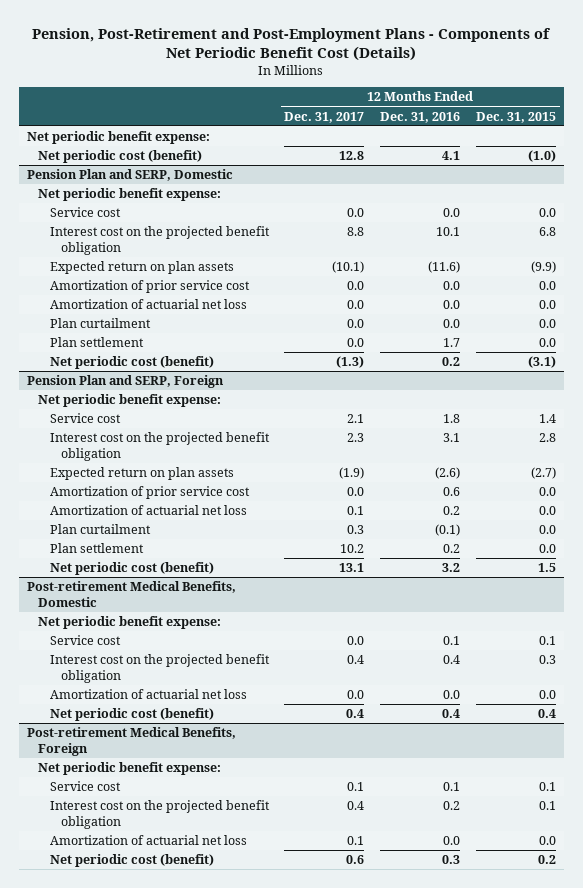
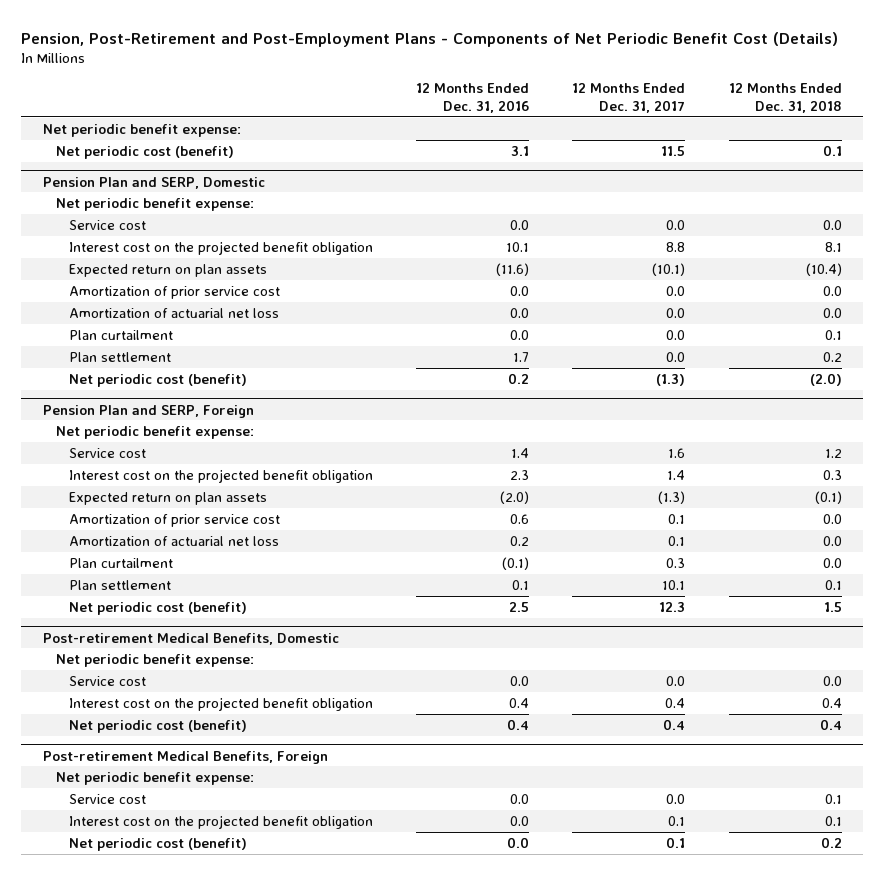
[475,111,556,123] Dec. 31, 2015 -> none
none -> [728,83,842,114] 12 Months Ended Dec. 31, 2018
[339,151,365,161] 12.8 -> [661,145,686,156] 11.5
[442,151,461,161] 4.1 -> [511,145,530,156] 3.1
[347,414,365,424] 2.1 -> [668,447,686,458] 1.6
[443,414,461,424] 1.8 -> [511,447,530,458] 1.4
[347,433,365,443] 2.3 -> [667,469,686,480] 1.4
[443,433,461,443] 3.1 -> [510,469,530,480] 2.3
[339,467,365,480] (1.9) -> [658,490,686,504] (1.3)
[435,467,461,480] (2.6) -> [500,490,530,504] (2.0)
[347,487,365,497] 0.0 -> [668,513,686,524] 0.1
[340,544,365,554] 10.2 -> [662,579,686,590] 10.1
[443,544,461,554] 0.2 -> [512,579,530,590] 0.1
[339,563,365,573] 13.1 -> [659,601,686,612] 12.3
[442,563,461,573] 3.2 -> [509,601,530,612] 2.5
[443,636,461,646] 0.1 -> [510,675,530,686] 0.0
[49,689,247,700] Amortization of actuarial net loss -> none
[49,835,247,846] Amortization of actuarial net loss -> none
[347,782,365,792] 0.1 -> [666,793,686,804] 0.0
[443,782,461,792] 0.1 -> [510,793,530,804] 0.0
[347,801,365,811] 0.4 -> [668,815,686,826] 0.1
[443,801,461,811] 0.2 -> [510,815,530,826] 0.0
[346,855,365,865] 0.6 -> [666,836,686,848] 0.1
[442,855,461,865] 0.3 -> [507,836,530,848] 0.0

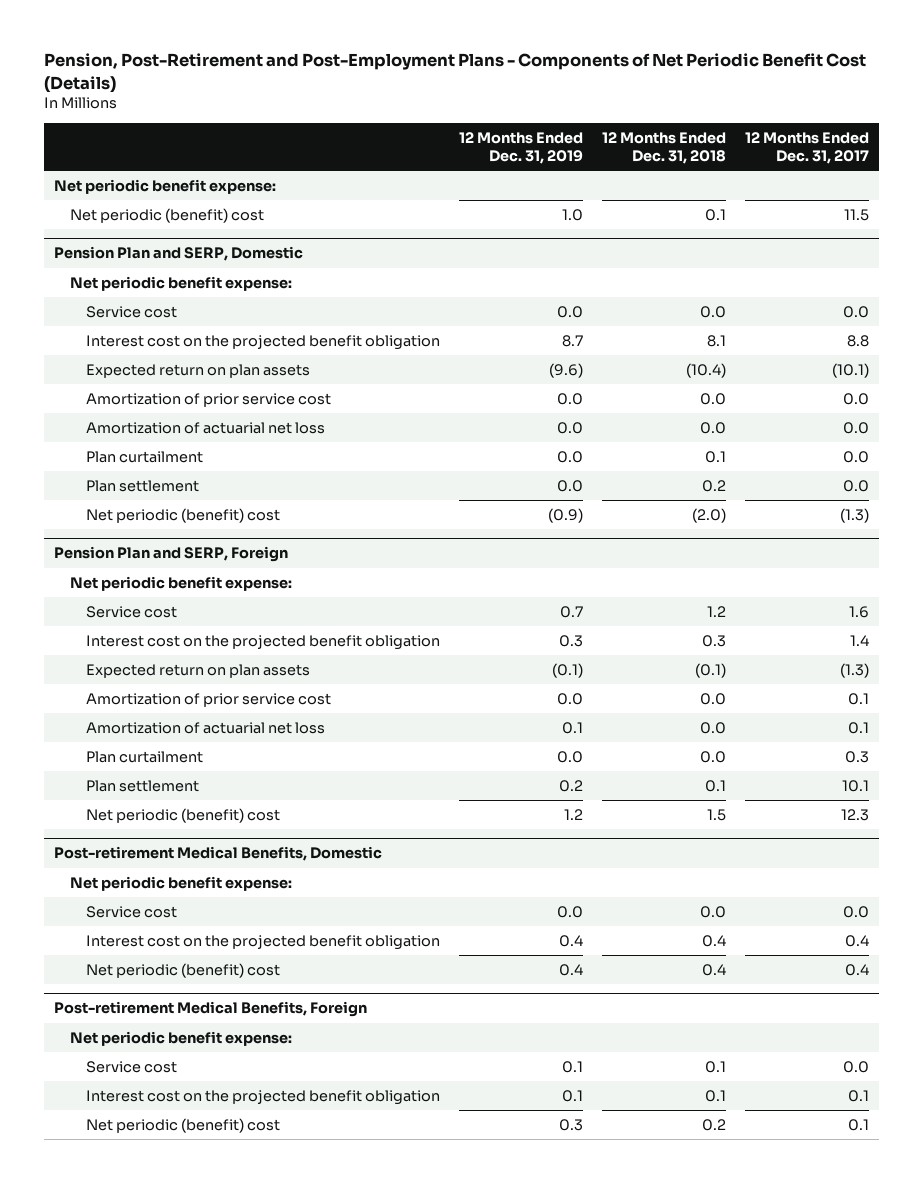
[416,83,530,114] 12 Months Ended Dec. 31, 2016 -> none
none -> [459,131,584,165] 12 Months Ended Dec. 31, 2019
[55,145,234,159] Net periodic cost (benefit) -> [70,207,265,223] Net periodic (benefit) cost
[68,373,247,387] Net periodic cost (benefit) -> [86,507,281,523] Net periodic (benefit) cost
[68,601,247,615] Net periodic cost (benefit) -> [86,807,281,823] Net periodic (benefit) cost
[68,719,247,733] Net periodic cost (benefit) -> [86,962,281,978] Net periodic (benefit) cost
[68,837,247,851] Net periodic cost (benefit) -> [86,1117,281,1133] Net periodic (benefit) cost

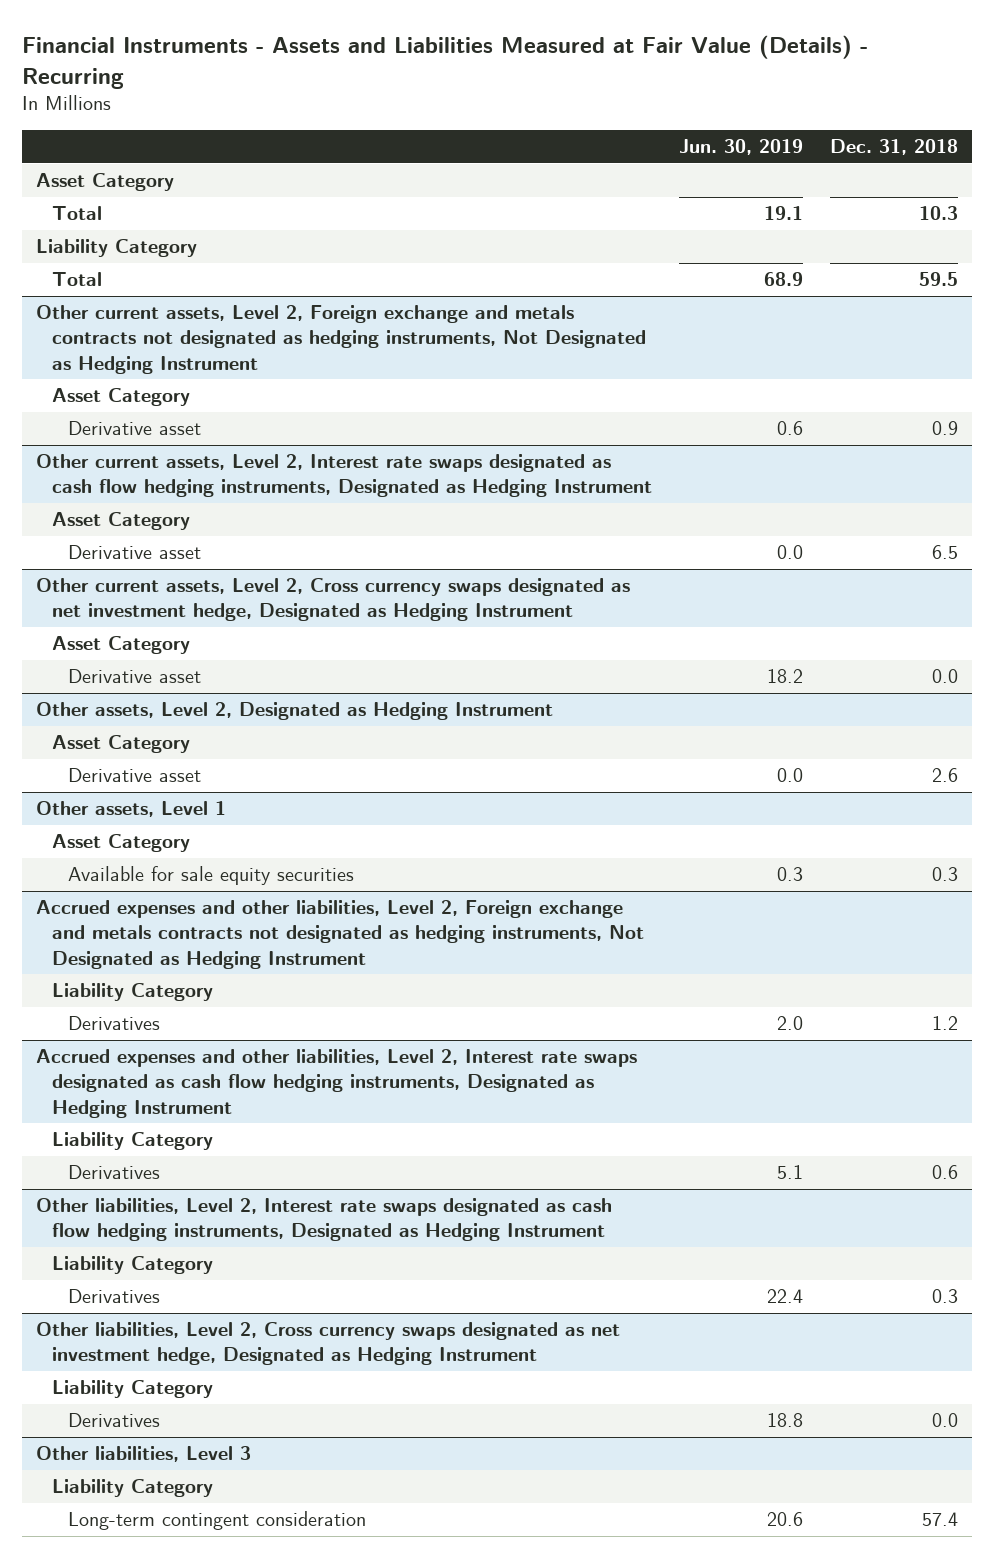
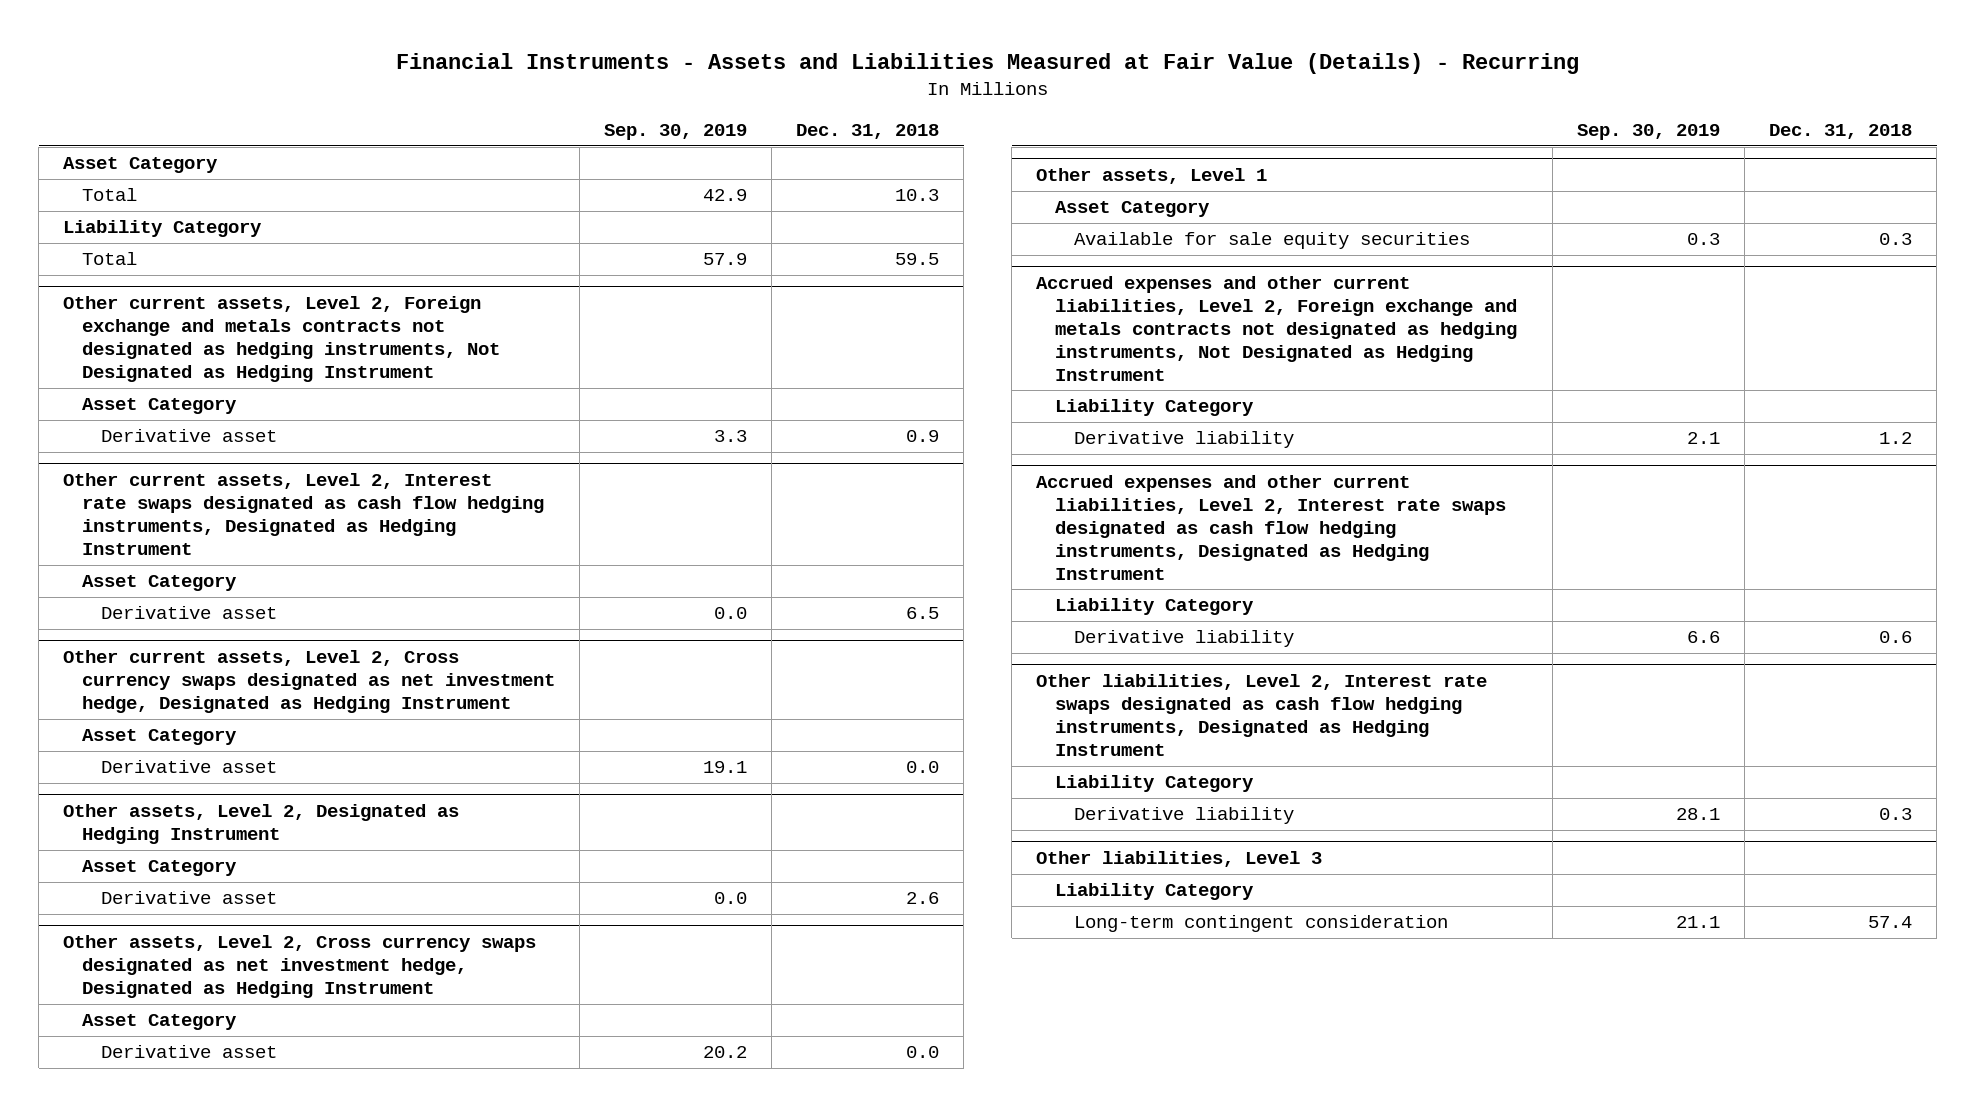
[679,139,804,156] Jun. 30, 2019 -> none
none -> [604,124,748,141] Sep. 30, 2019
none -> [63,934,537,998] Other assets, Level 2, Cross currency swaps designated as net investment hedge, Designated as Hedging Instrument
none -> [82,1014,238,1031] Asset Category
none -> [101,1045,278,1059] Derivative asset
[36,900,644,969] Accrued expenses and other liabilities, Level 2, Foreign exchange and metals contracts not designated as hedging instruments, Not Designated as Hedging Instrument -> [1036,275,1518,381] Accrued expenses and other current liabilities, Level 2, Foreign exchange and metals contracts not designated as hedging instruments, Not Designated as Hedging Instrument
[67,1016,160,1031] Derivatives -> [1074,431,1295,449] Derivative liability
[36,1049,638,1118] Accrued expenses and other liabilities, Level 2, Interest rate swaps designated as cash flow hedging instruments, Designated as Hedging Instrument -> [1036,474,1507,580] Accrued expenses and other current liabilities, Level 2, Interest rate swaps designated as cash flow hedging instruments, Designated as Hedging Instrument
[67,1165,160,1180] Derivatives -> [1074,630,1295,648] Derivative liability
[36,1322,621,1366] Other liabilities, Level 2, Cross currency swaps designated as net investment hedge, Designated as Hedging Instrument -> none
[51,1380,213,1399] Liability Category -> none
[67,1413,160,1428] Derivatives -> none
[67,1289,160,1304] Derivatives -> [1074,807,1295,825] Derivative liability

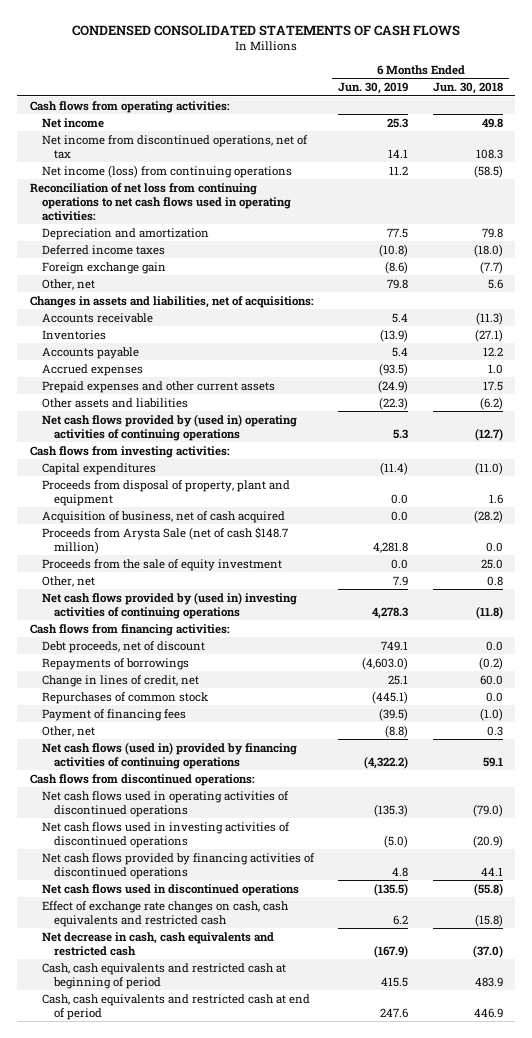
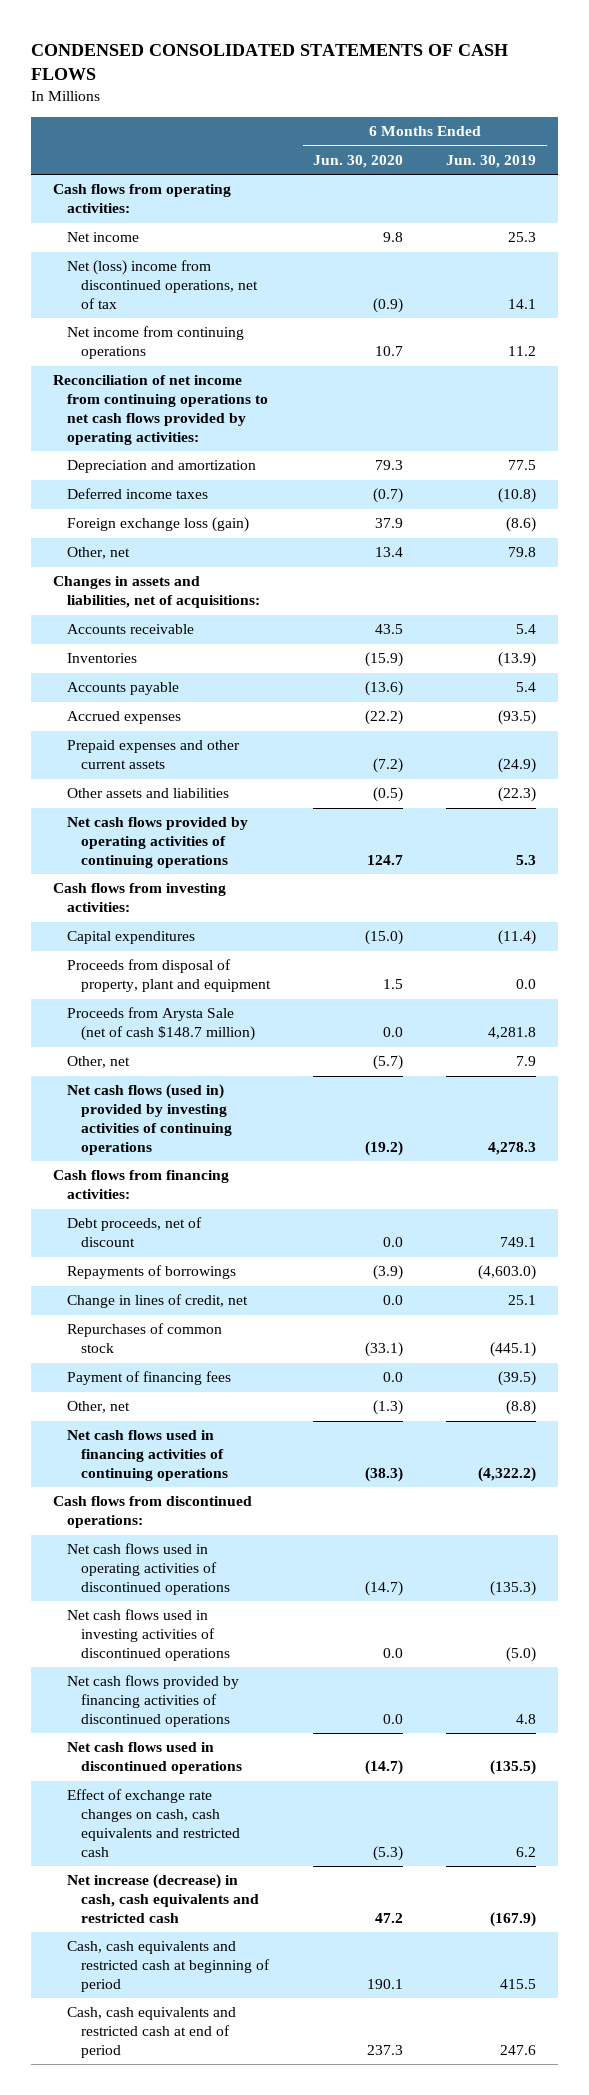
[432,82,503,95] Jun. 30, 2018 -> none
none -> [313,154,404,168] Jun. 30, 2020
[41,134,308,159] Net income from discontinued operations, net of tax -> [67,260,259,310] Net (loss) income from discontinued operations, net of tax
[41,164,292,178] Net income (loss) from continuing operations -> [67,326,245,360] Net income from continuing operations
[29,182,291,221] Reconciliation of net loss from continuing operations to net cash flows used in operating activities: -> [52,375,269,445] Reconciliation of net income from continuing operations to net cash flows provided by operating activities:
[41,261,166,274] Foreign exchange gain -> [67,517,250,533] Foreign exchange loss (gain)
[41,413,297,441] Net cash flows provided by (used in) operating activities of continuing operations -> [67,817,249,869] Net cash flows provided by operating activities of continuing operations
[41,510,285,523] Acquisition of business, net of cash acquired -> none
[41,558,282,571] Proceeds from the sale of equity investment -> none
[41,591,297,619] Net cash flows provided by (used in) investing activities of continuing operations -> [67,1084,233,1155] Net cash flows (used in) provided by investing activities of continuing operations
[41,741,297,769] Net cash flows (used in) provided by financing activities of continuing operations -> [67,1430,229,1482] Net cash flows used in financing activities of continuing operations
[41,931,274,956] Net decrease in cash, cash equivalents and restricted cash -> [67,1874,260,1924] Net increase (decrease) in cash, cash equivalents and restricted cash

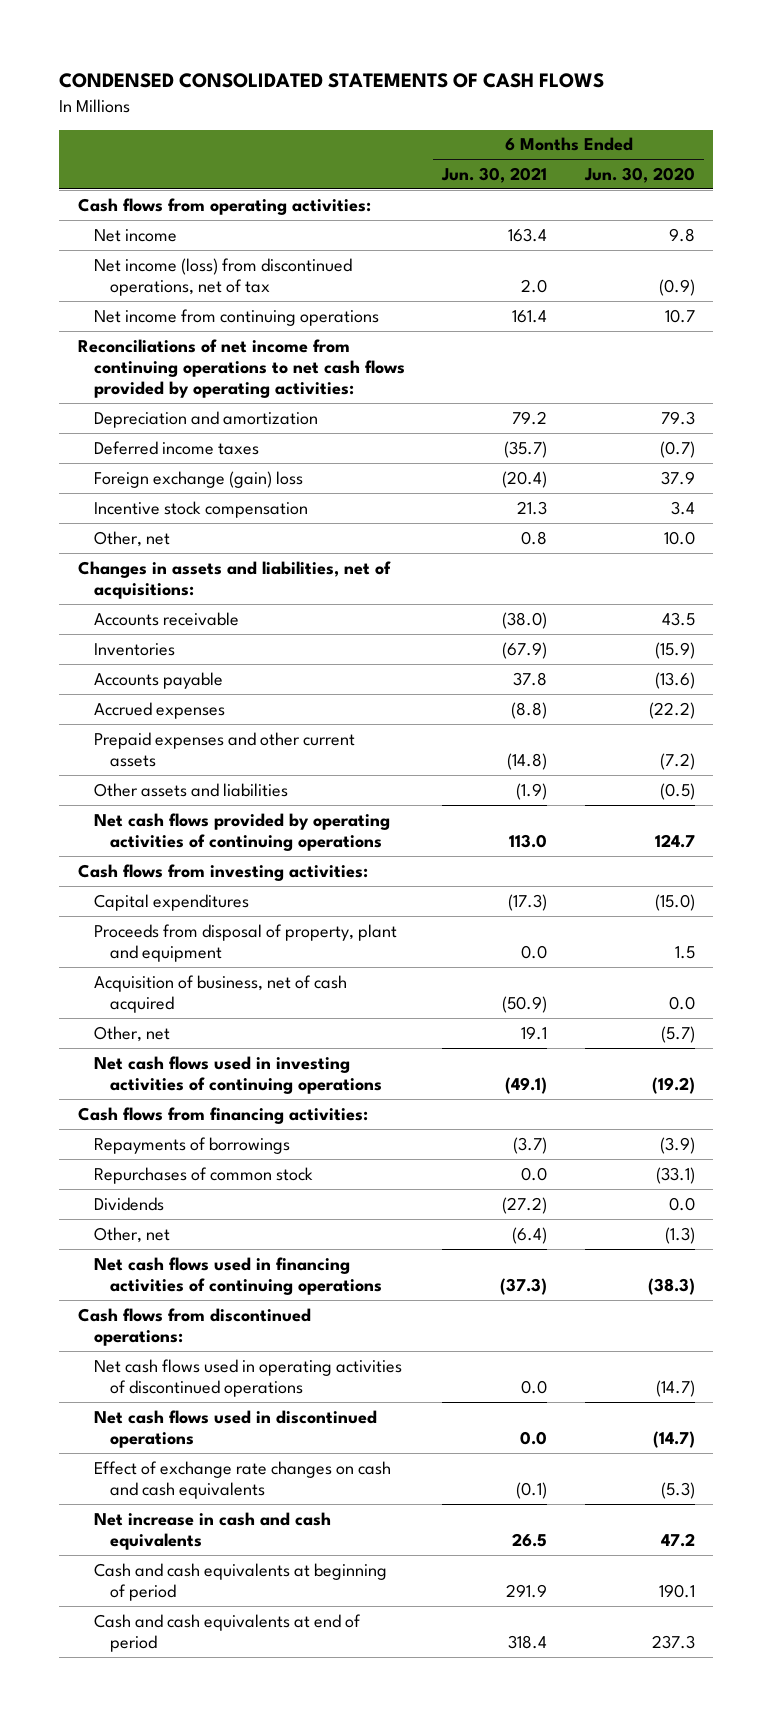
[446,154,537,168] Jun. 30, 2019 -> none
none -> [441,166,548,183] Jun. 30, 2021
[67,260,259,310] Net (loss) income from discontinued operations, net of tax -> [94,257,353,296] Net income (loss) from discontinued operations, net of tax
[52,375,269,445] Reconciliation of net income from continuing operations to net cash flows provided by operating activities: -> [78,338,406,398] Reconciliations of net income from continuing operations to net cash flows provided by operating activities:
[67,517,250,533] Foreign exchange loss (gain) -> [94,470,304,488] Foreign exchange (gain) loss
none -> [94,500,309,518] Incentive stock compensation
[375,547,404,558] 13.4 -> [663,530,695,545] 10.0
[67,1007,256,1042] Proceeds from Arysta Sale (net of cash $148.7 million) -> none
none -> [94,974,348,1013] Acquisition of business, net of cash acquired
[67,1084,233,1155] Net cash flows (used in) provided by investing activities of continuing operations -> [94,1055,383,1094] Net cash flows used in investing activities of continuing operations
[67,1217,203,1248] Debt proceeds, net of discount -> none
[67,1294,249,1309] Change in lines of credit, net -> none
[67,1371,232,1386] Payment of financing fees -> none
none -> [94,1196,165,1211] Dividends
[67,1609,231,1662] Net cash flows used in investing activities of discontinued operations -> none
[67,1675,240,1728] Net cash flows provided by financing activities of discontinued operations -> none
[67,1789,241,1857] Effect of exchange rate changes on cash, cash equivalents and restricted cash -> [94,1460,392,1499] Effect of exchange rate changes on cash and cash equivalents
[67,1874,260,1924] Net increase (decrease) in cash, cash equivalents and restricted cash -> [94,1511,332,1550] Net increase in cash and cash equivalents
[67,1941,271,1993] Cash, cash equivalents and restricted cash at beginning of period -> [94,1562,388,1601] Cash and cash equivalents at beginning of period
[67,2007,237,2059] Cash, cash equivalents and restricted cash at end of period -> [94,1613,362,1652] Cash and cash equivalents at end of period

